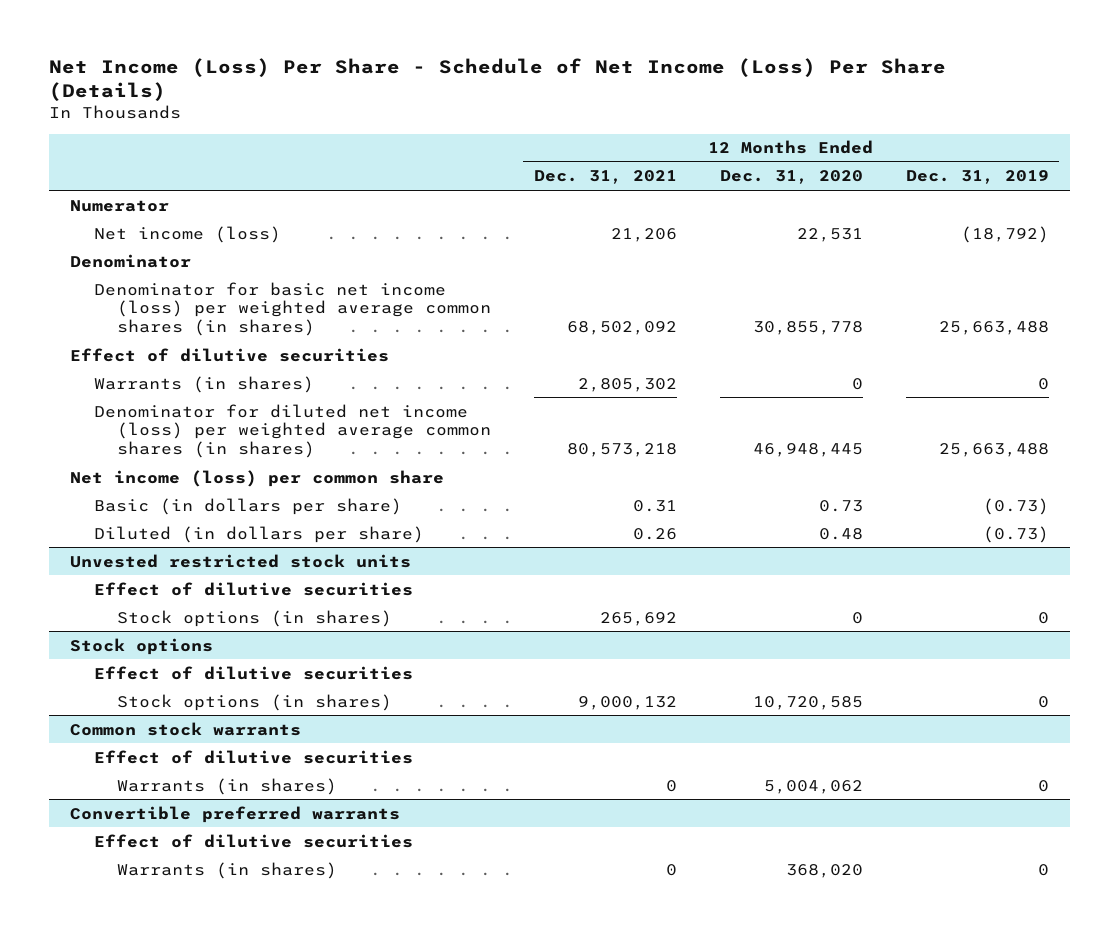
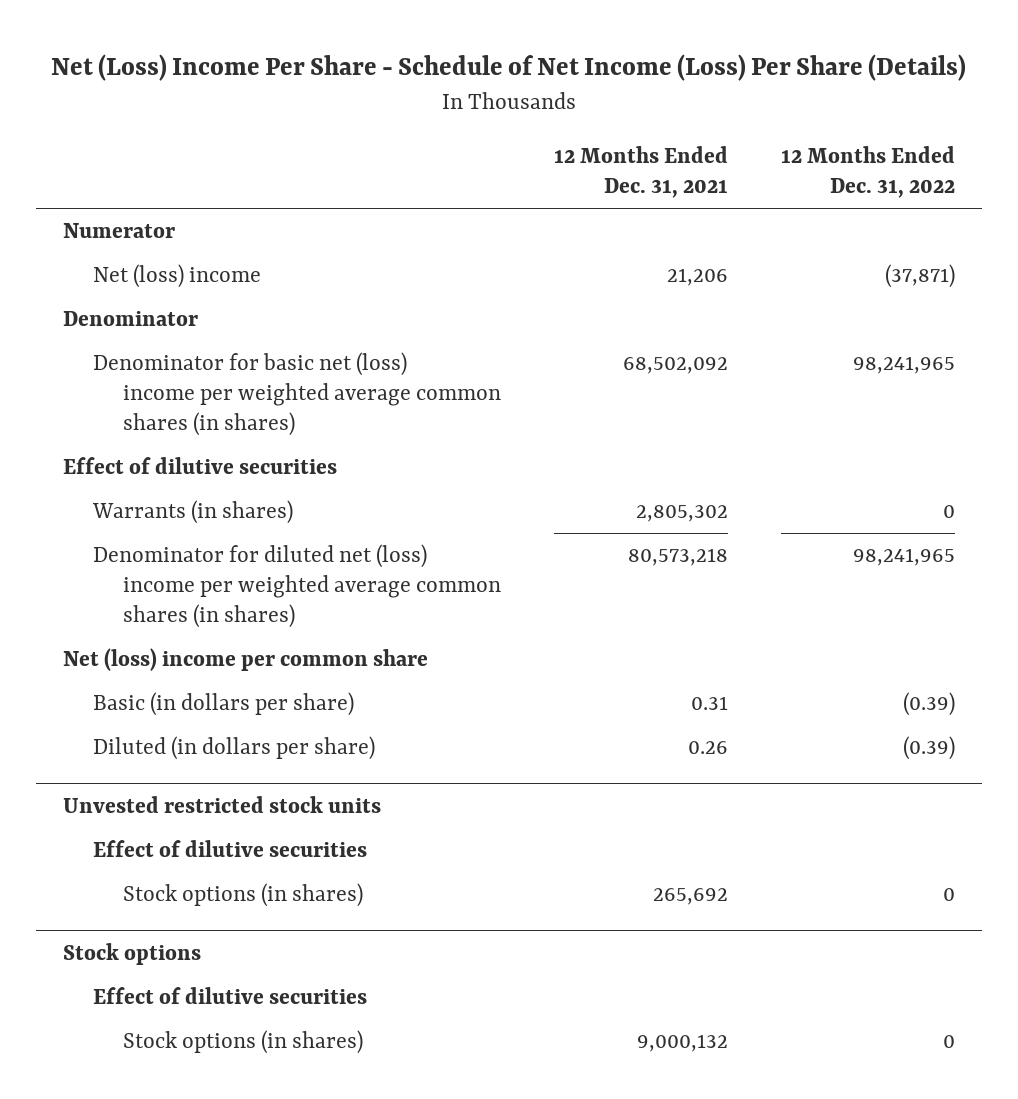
[48,57,946,101] Net Income (Loss) Per Share - Schedule of Net Income (Loss) Per Share (Details) -> [51,54,967,82] Net (Loss) Income Per Share - Schedule of Net Income (Loss) Per Share (Details)
[719,170,863,185] Dec. 31, 2020 -> none
[905,170,1049,185] Dec. 31, 2019 -> none
none -> [781,146,956,199] 12 Months Ended Dec. 31, 2022
[93,225,281,243] Net income (loss) -> [92,264,261,289] Net (loss) income
[93,281,492,337] Denominator for basic net income (loss) per weighted average common shares (in shares) -> [92,352,502,437] Denominator for basic net (loss) income per weighted average common shares (in shares)
[93,403,492,459] Denominator for diluted net income (loss) per weighted average common shares (in shares) -> [92,544,502,629] Denominator for diluted net (loss) income per weighted average common shares (in shares)
[70,469,445,487] Net income (loss) per common share -> [62,648,428,672] Net (loss) income per common share
[70,721,302,736] Common stock warrants -> none
[93,749,413,764] Effect of dilutive securities -> none
[117,777,338,795] Warrants (in shares) -> none
[70,805,401,823] Convertible preferred warrants -> none
[93,833,413,848] Effect of dilutive securities -> none
[117,861,338,879] Warrants (in shares) -> none

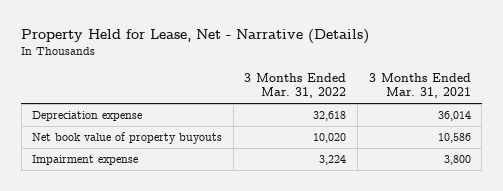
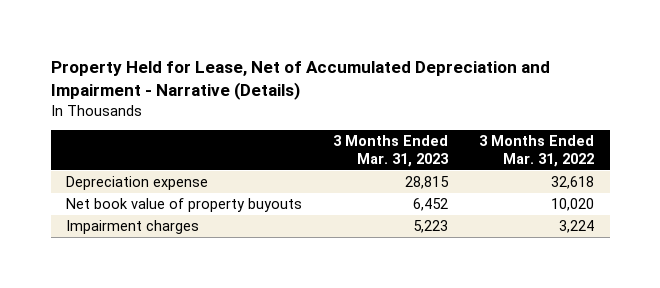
[21,29,370,45] Property Held for Lease, Net - Narrative (Details) -> [50,61,550,101] Property Held for Lease, Net of Accumulated Depreciation and Impairment - Narrative (Details)
[368,72,471,99] 3 Months Ended Mar. 31, 2021 -> none
none -> [333,135,450,168] 3 Months Ended Mar. 31, 2023
[32,154,139,165] Impairment expense -> [66,219,200,234] Impairment charges

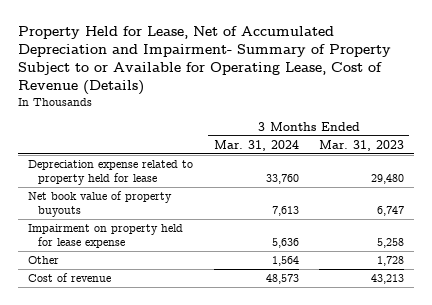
[50,61,550,101] Property Held for Lease, Net of Accumulated Depreciation and Impairment - Narrative (Details) -> [17,25,391,96] Property Held for Lease, Net of Accumulated Depreciation and Impairment- Summary of Property Subject to or Available for Operating Lease, Cost of Revenue (Details)
[479,135,595,168] 3 Months Ended Mar. 31, 2022 -> none
none -> [213,139,299,151] Mar. 31, 2024
[66,219,200,234] Impairment charges -> none
[66,175,209,190] Depreciation expense -> [27,160,193,186] Depreciation expense related to property held for lease
[405,175,450,189] 28,815 -> [371,174,405,185] 29,480
[413,197,449,211] 6,452 -> [377,206,405,217] 6,747
none -> [27,224,183,249] Impairment on property held for lease expense
none -> [27,256,59,265] Other
none -> [27,273,111,283] Cost of revenue

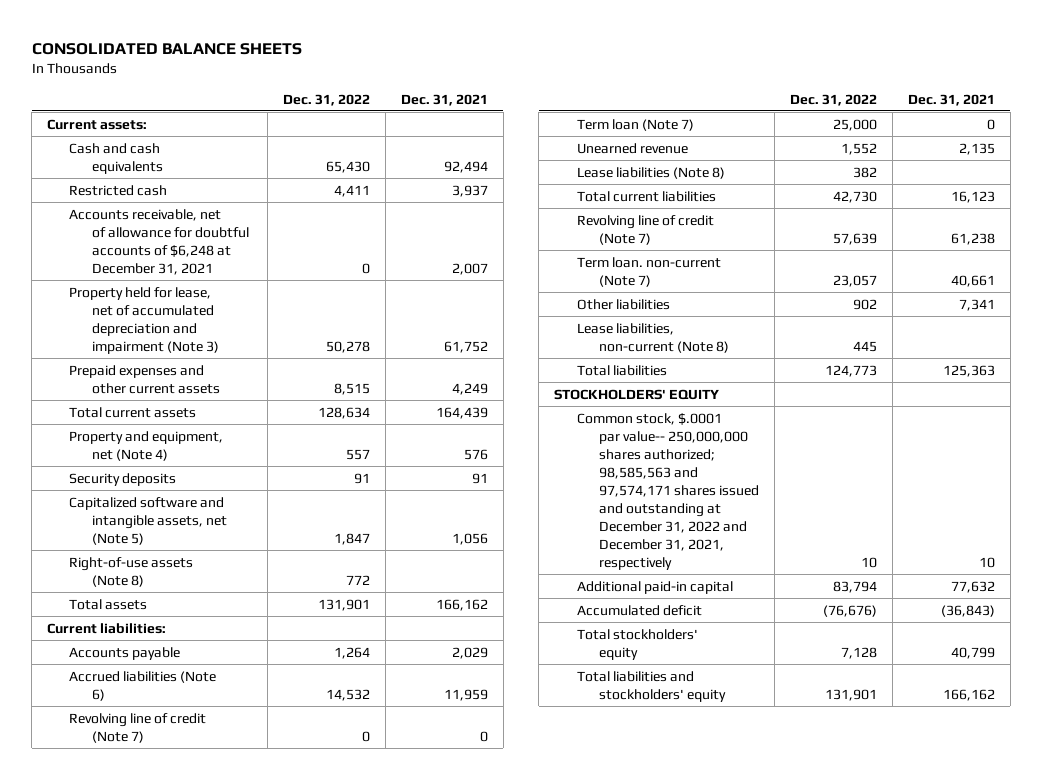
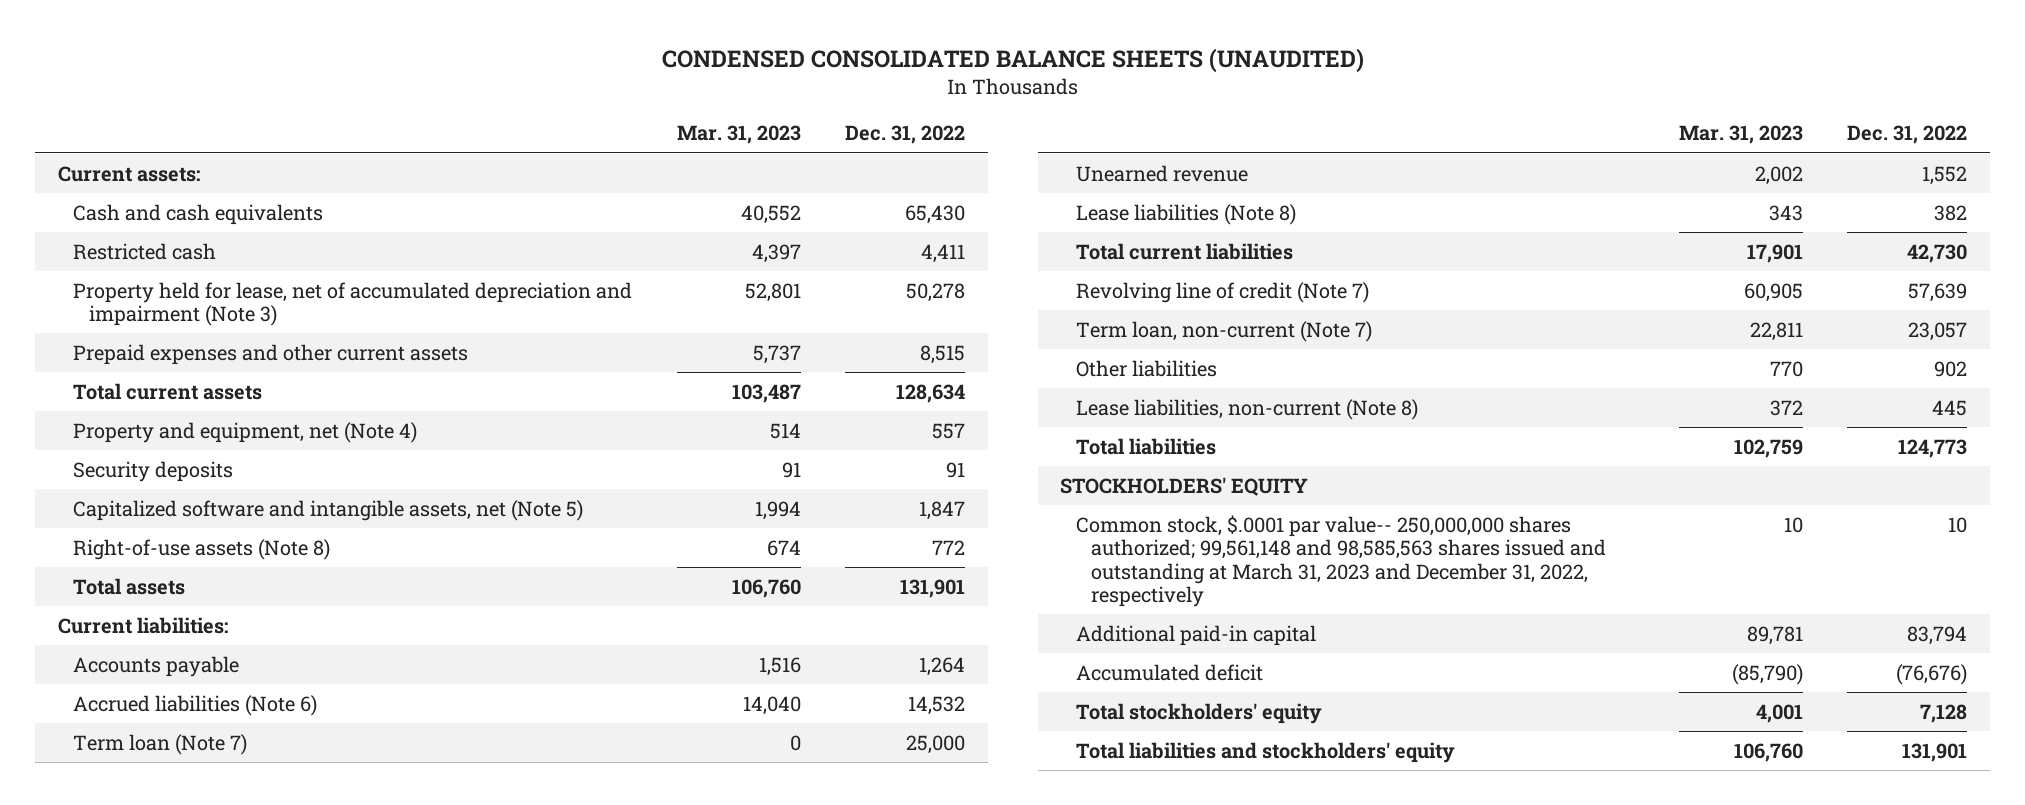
[31,42,302,55] CONSOLIDATED BALANCE SHEETS -> [661,47,1364,73] CONDENSED CONSOLIDATED BALANCE SHEETS (UNAUDITED)
[400,93,488,106] Dec. 31, 2021 -> none
none -> [676,125,801,145] Mar. 31, 2023
[69,208,249,275] Accounts receivable, net of allowance for doubtful accounts of $6,248 at December 31, 2021 -> none
[69,712,207,743] Revolving line of credit (Note 7) -> none
[576,256,721,287] Term loan. non-current (Note 7) -> [1075,320,1372,342] Term loan, non-current (Note 7)
[576,412,759,571] Common stock, $.0001 par value-- 250,000,000 shares authorized; 98,585,563 and 97,574,171 shares issued and outstanding at December 31, 2022 and December 31, 2021, respectively -> [1075,514,1607,608] Common stock, $.0001 par value-- 250,000,000 shares authorized; 99,561,148 and 98,585,563 shares issued and outstanding at March 31, 2023 and December 31, 2022, respectively

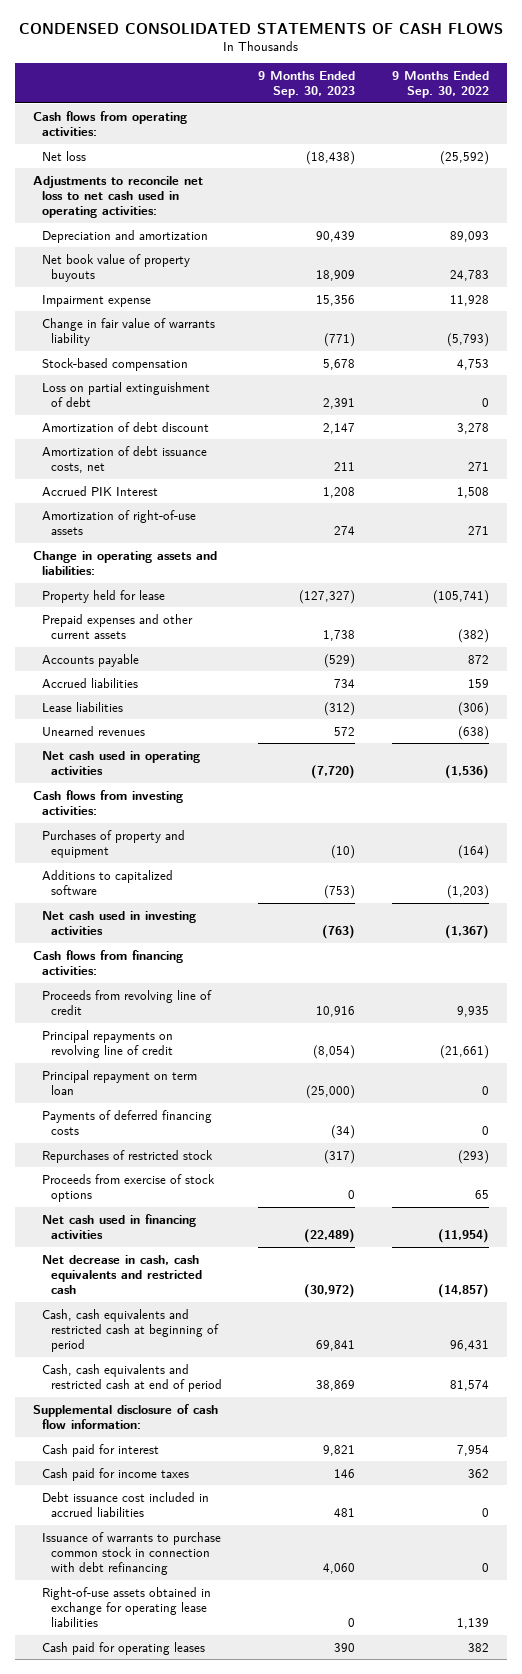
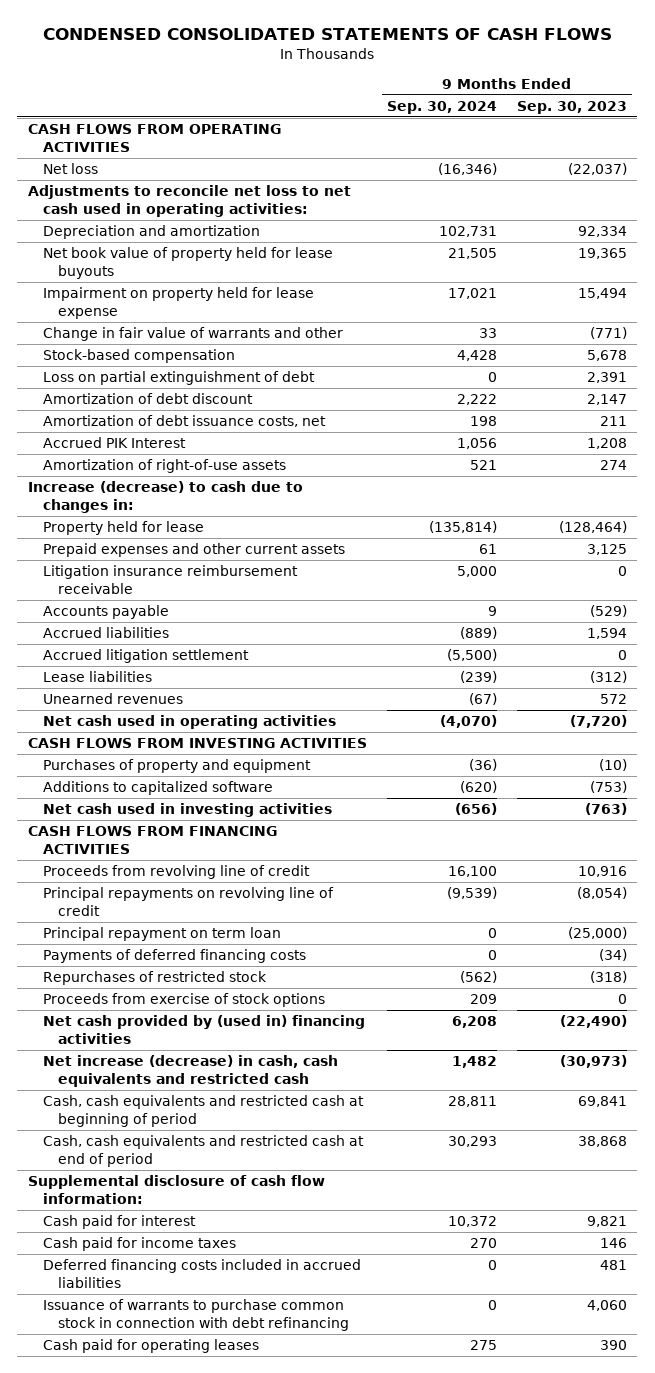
[391,70,489,98] 9 Months Ended Sep. 30, 2022 -> none
none -> [386,101,497,115] Sep. 30, 2024
[32,110,187,136] Cash flows from operating activities: -> [27,124,281,152] CASH FLOWS FROM OPERATING ACTIVITIES
[306,150,356,165] (18,438) -> [568,163,628,176] (22,037)
[316,230,356,242] 90,439 -> [578,226,628,238] 92,334
[41,253,190,282] Net book value of property buyouts -> [42,247,333,279] Net book value of property held for lease buyouts
[316,269,356,281] 18,909 -> [578,248,628,260] 19,365
[41,294,151,307] Impairment expense -> [42,287,314,319] Impairment on property held for lease expense
[316,294,356,306] 15,356 -> [578,288,628,300] 15,494
[41,317,215,346] Change in fair value of warrants liability -> [42,327,343,342] Change in fair value of warrants and other
[32,550,217,575] Change in operating assets and liabilities: -> [27,481,303,513] Increase (decrease) to cash due to changes in:
[299,589,356,604] (127,327) -> [559,521,628,534] (128,464)
[323,629,356,641] 1,738 -> [587,544,628,556] 3,125
none -> [42,565,298,594] Litigation insurance reimbursement receivable
[334,678,356,688] 734 -> [587,628,628,640] 1,594
none -> [42,649,249,664] Accrued litigation settlement
[32,789,183,815] Cash flows from investing activities: -> [27,738,367,749] CASH FLOWS FROM INVESTING ACTIVITIES
[32,949,183,975] Cash flows from financing activities: -> [27,826,277,854] CASH FLOWS FROM FINANCING ACTIVITIES
[324,1149,356,1164] (317) -> [590,971,628,984] (318)
[41,1213,196,1239] Net cash used in financing activities -> [42,1015,365,1044] Net cash provided by (used in) financing activities
[304,1228,356,1243] (22,489) -> [560,1015,628,1029] (22,490)
[41,1254,202,1295] Net decrease in cash, cash equivalents and restricted cash -> [42,1055,338,1087] Net increase (decrease) in cash, cash equivalents and restricted cash
[304,1284,356,1299] (30,972) -> [560,1055,628,1069] (30,973)
[316,1379,356,1391] 38,869 -> [578,1136,628,1148] 38,868
[41,1491,209,1517] Debt issuance cost included in accrued liabilities -> [42,1259,361,1288] Deferred financing costs included in accrued liabilities
[41,1586,211,1628] Right-of-use assets obtained in exchange for operating lease liabilities -> none

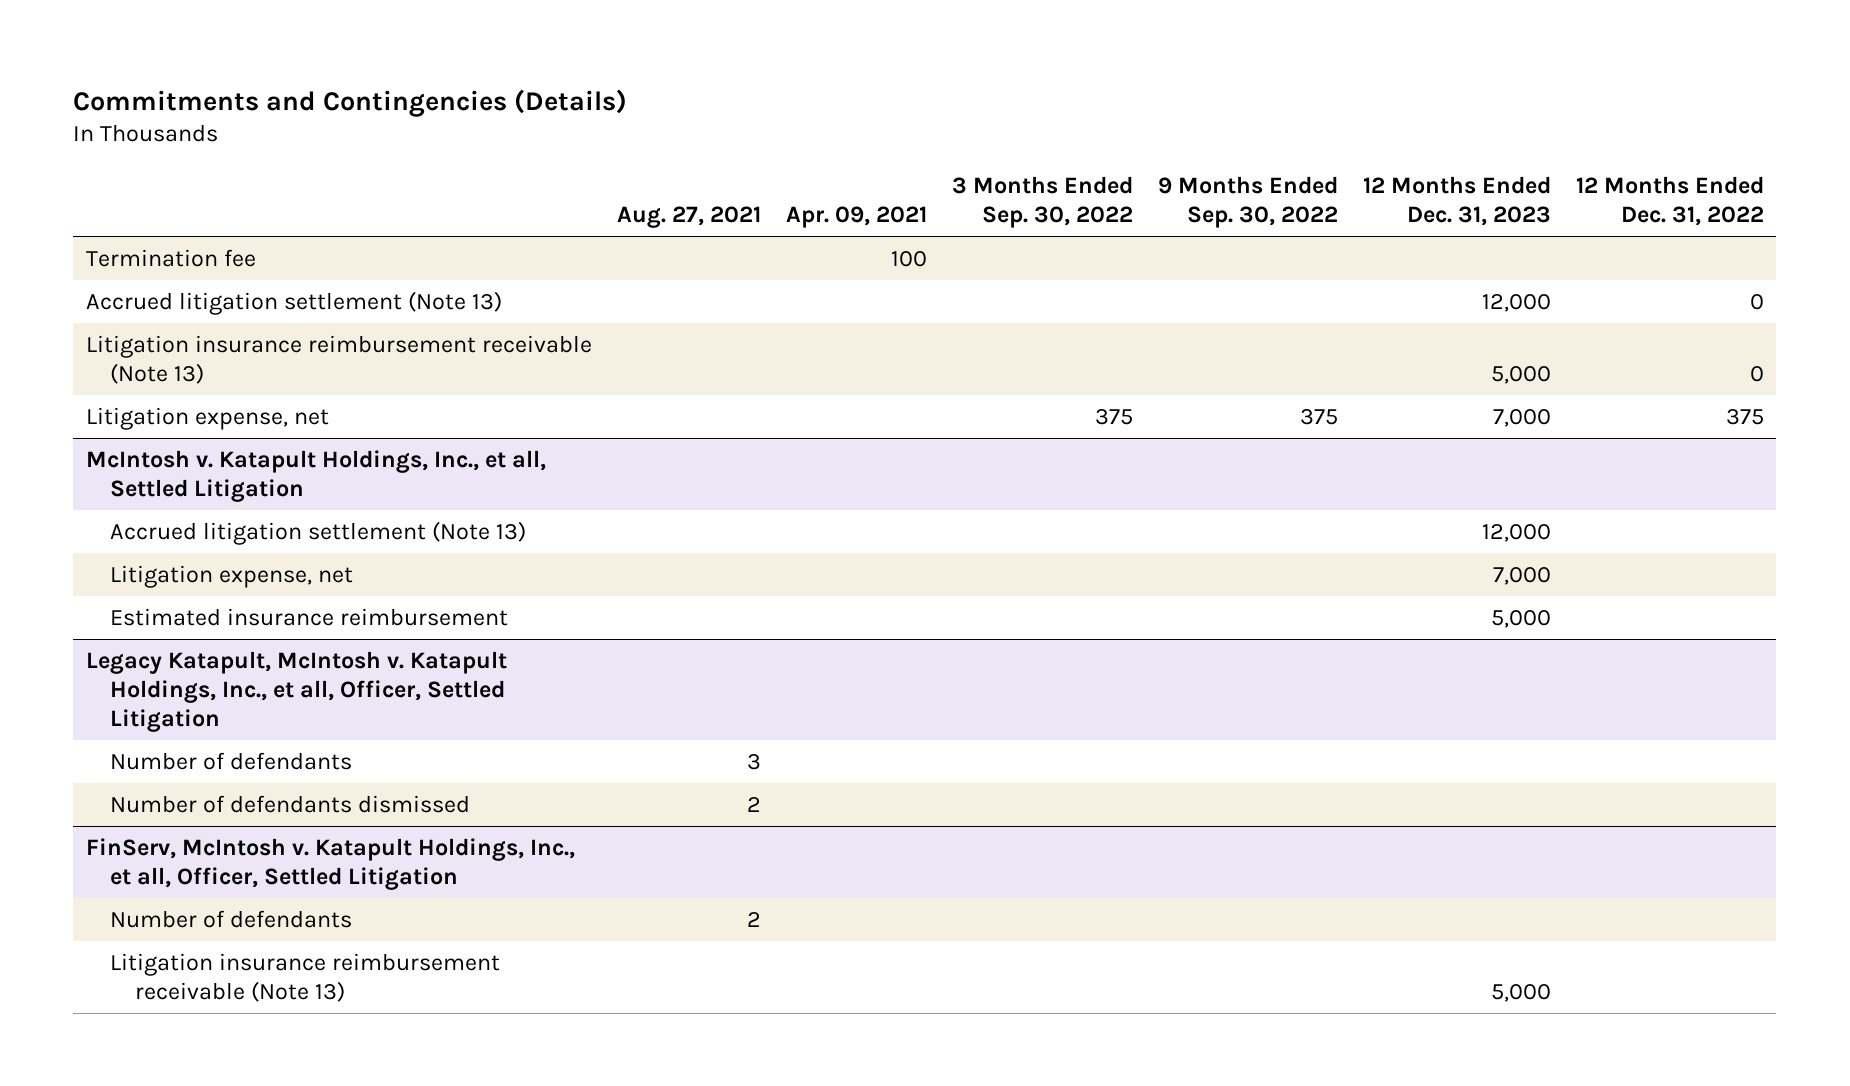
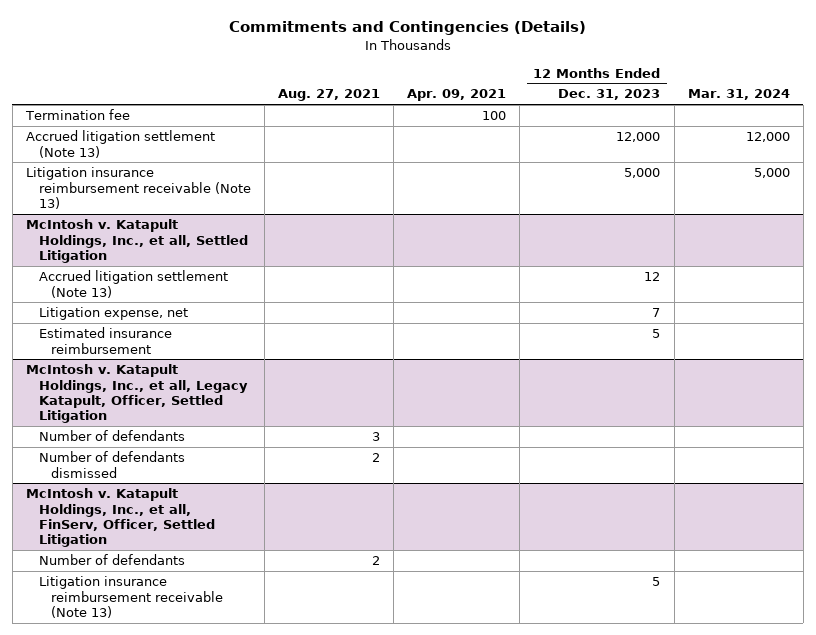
[951,176,1133,229] 3 Months Ended Sep. 30, 2022 -> none
[1157,176,1338,229] 9 Months Ended Sep. 30, 2022 -> none
[1575,176,1764,227] 12 Months Ended Dec. 31, 2022 -> none
none -> [687,89,790,101] Mar. 31, 2024
[85,406,329,430] Litigation expense, net -> none
[1481,523,1551,542] 12,000 -> [644,272,661,282] 12
[1492,566,1551,585] 7,000 -> [652,308,661,318] 7
[1490,609,1551,628] 5,000 -> [652,329,661,339] 5
[85,650,507,732] Legacy Katapult, McIntosh v. Katapult Holdings, Inc., et all, Officer, Settled Litigation -> [25,364,248,424] McIntosh v. Katapult Holdings, Inc., et all, Legacy Katapult, Officer, Settled Litigation
[85,837,575,890] FinServ, McIntosh v. Katapult Holdings, Inc., et all, Officer, Settled Litigation -> [25,488,215,548] McIntosh v. Katapult Holdings, Inc., et all, FinServ, Officer, Settled Litigation
[1490,983,1551,1002] 5,000 -> [652,577,661,587] 5

